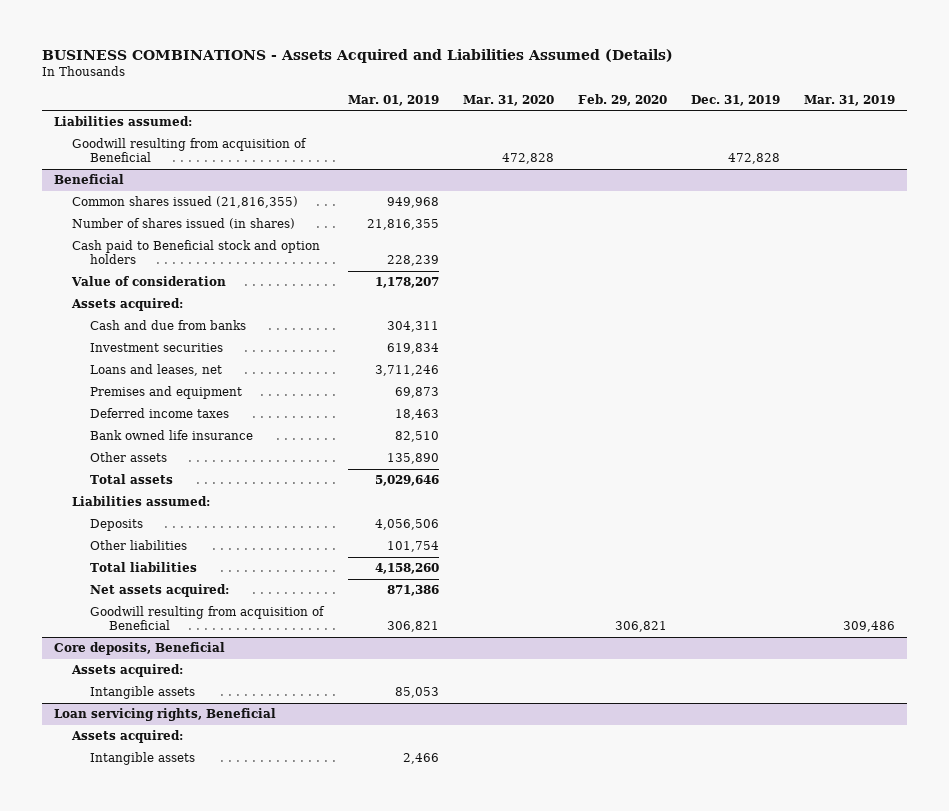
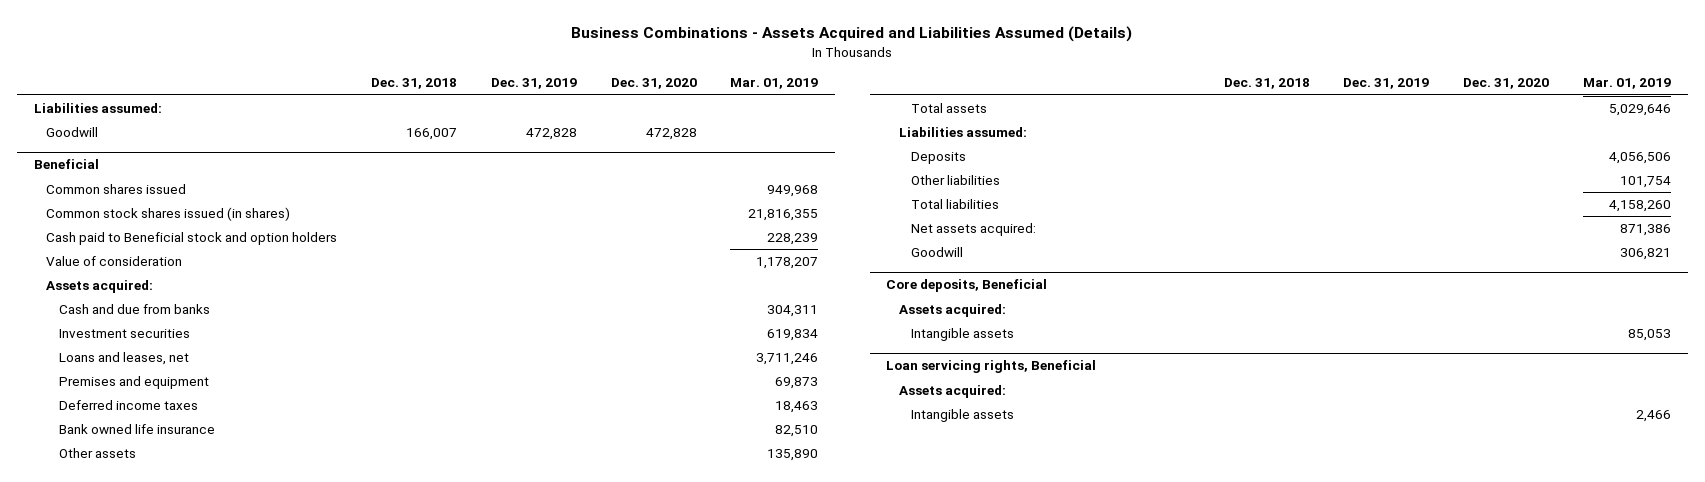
[41,49,673,64] BUSINESS COMBINATIONS - Assets Acquired and Liabilities Assumed (Details) -> [571,26,1133,43] Business Combinations - Assets Acquired and Liabilities Assumed (Details)
[462,94,554,106] Mar. 31, 2020 -> none
[577,93,667,106] Feb. 29, 2020 -> none
[804,94,896,106] Mar. 31, 2019 -> none
none -> [371,78,458,90] Dec. 31, 2018
none -> [610,78,697,90] Dec. 31, 2020
[72,138,308,163] Goodwill resulting from acquisition of Beneficial -> [46,127,99,138] Goodwill
[72,196,299,209] Common shares issued (21,816,355) -> [46,184,187,195] Common shares issued
[72,218,296,230] Number of shares issued (in shares) -> [46,207,291,222] Common stock shares issued (in shares)
[90,606,326,631] Goodwill resulting from acquisition of Beneficial -> [911,247,964,258] Goodwill

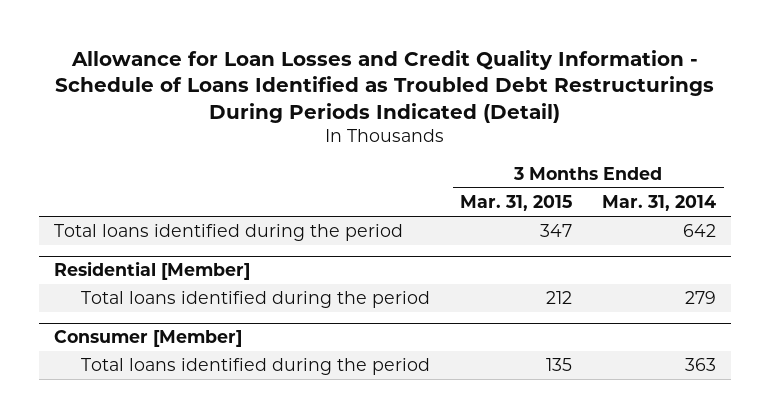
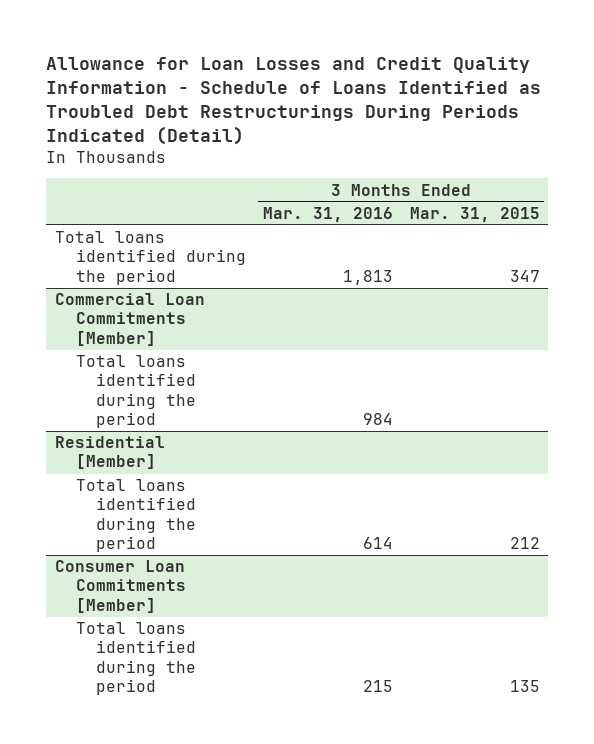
[602,195,717,212] Mar. 31, 2014 -> none
none -> [262,206,393,222] Mar. 31, 2016
none -> [54,293,205,346] Commercial Loan Commitments [Member]
none -> [75,355,197,428] Total loans identified during the period
[53,330,242,348] Consumer [Member] -> [54,560,186,613] Consumer Loan Commitments [Member]

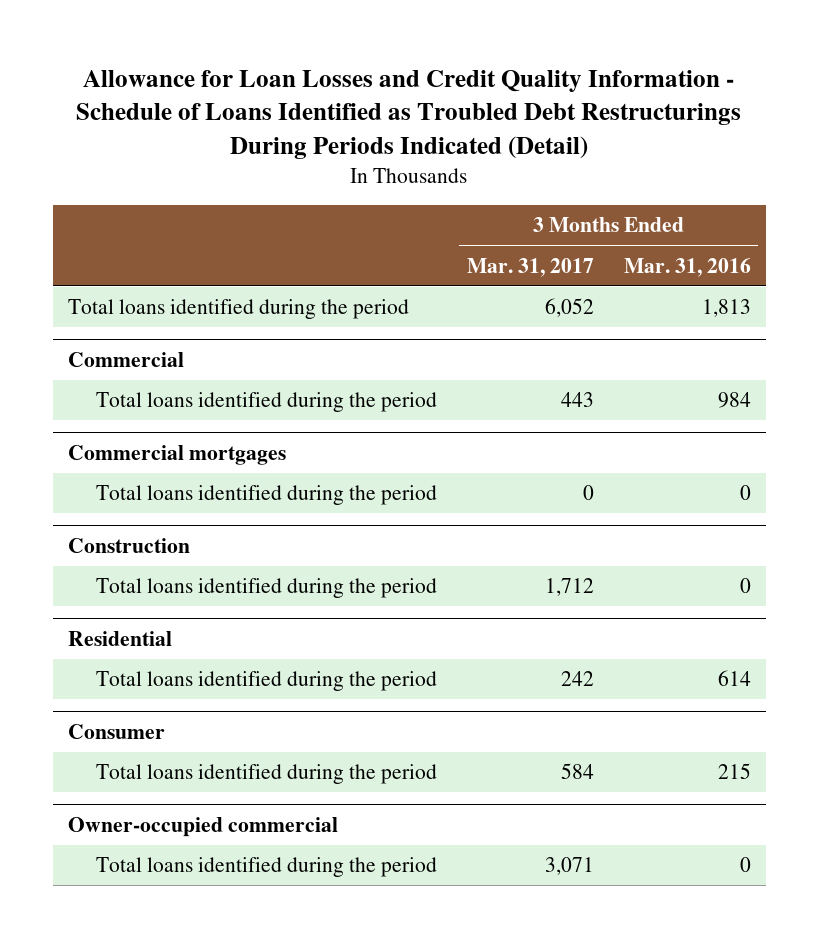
[409,206,540,222] Mar. 31, 2015 -> none
none -> [466,257,594,277] Mar. 31, 2017
[54,293,205,346] Commercial Loan Commitments [Member] -> [67,352,184,368] Commercial
none -> [67,445,286,466] Commercial mortgages
none -> [95,485,437,506] Total loans identified during the period
none -> [67,538,190,554] Construction
none -> [95,578,437,599] Total loans identified during the period
[54,436,165,470] Residential [Member] -> [67,631,172,647] Residential
[54,560,186,613] Consumer Loan Commitments [Member] -> [67,724,165,740] Consumer
none -> [67,817,338,838] Owner-occupied commercial
none -> [95,857,437,878] Total loans identified during the period

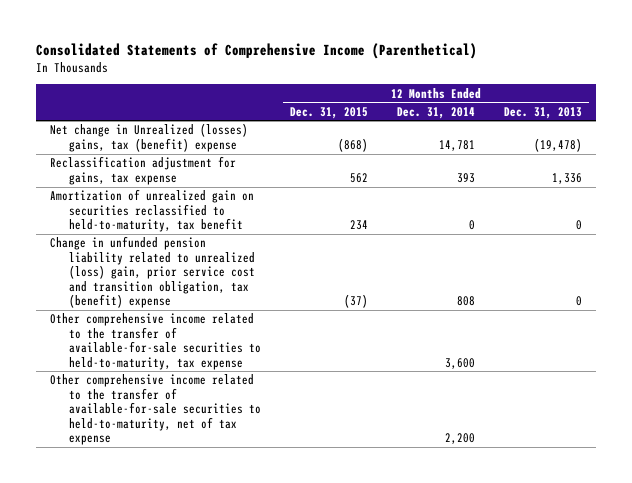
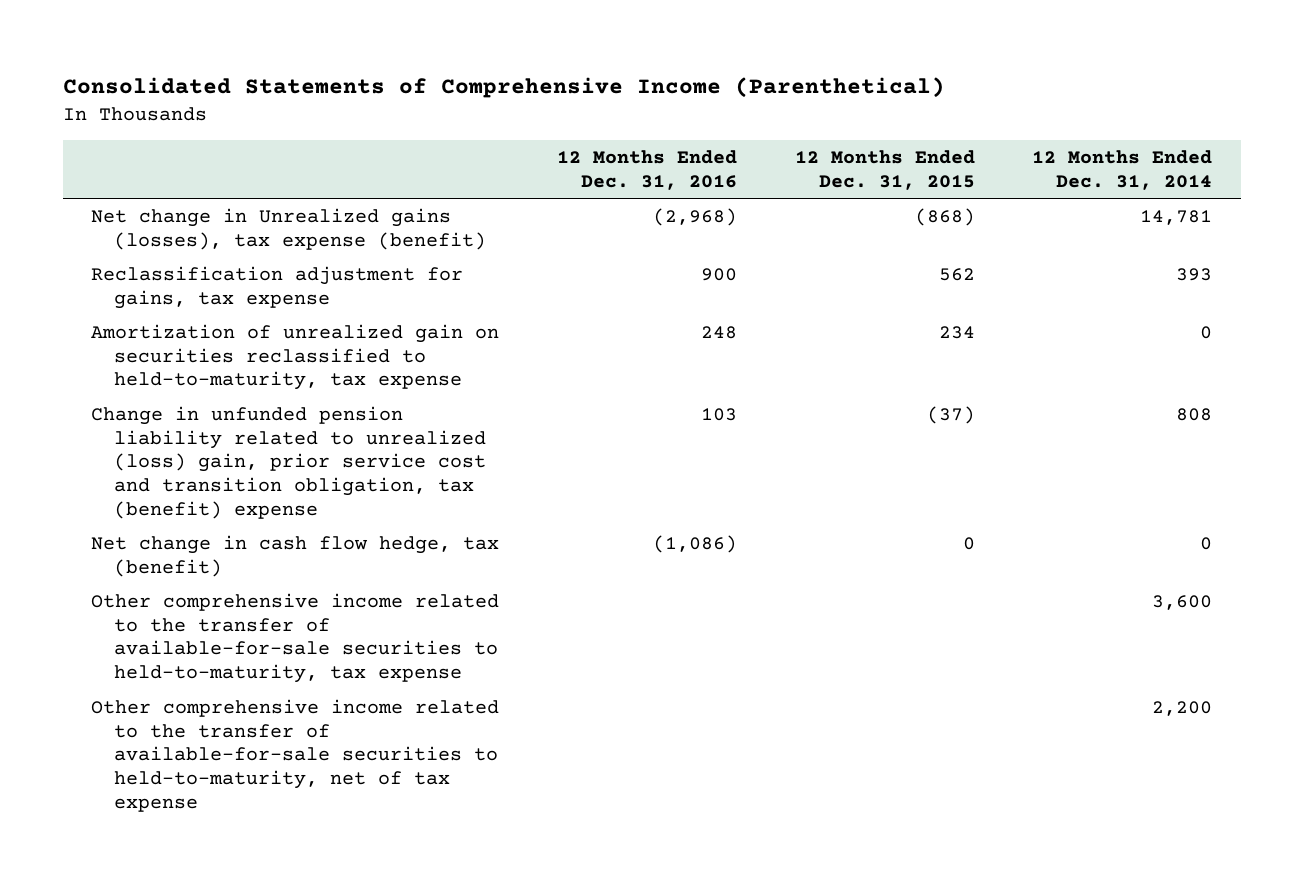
[503,106,582,119] Dec. 31, 2013 -> none
none -> [556,150,737,190] 12 Months Ended Dec. 31, 2016
[50,123,249,152] Net change in Unrealized (losses) gains, tax (benefit) expense -> [91,208,487,250] Net change in Unrealized gains (losses), tax expense (benefit)
[50,189,255,233] Amortization of unrealized gain on securities reclassified to held-to-maturity, tax benefit -> [91,324,500,391] Amortization of unrealized gain on securities reclassified to held-to-maturity, tax expense
none -> [91,535,500,577] Net change in cash flow hedge, tax (benefit)

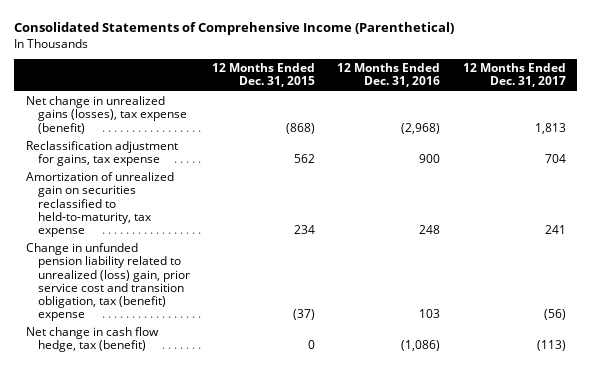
[1032,150,1213,190] 12 Months Ended Dec. 31, 2014 -> none
none -> [462,63,566,88] 12 Months Ended Dec. 31, 2017
[91,208,487,250] Net change in Unrealized gains (losses), tax expense (benefit) -> [25,96,188,134] Net change in unrealized gains (losses), tax expense (benefit)
[91,593,500,684] Other comprehensive income related to the transfer of available-for-sale securities to held-to-maturity, tax expense -> none
[91,699,500,812] Other comprehensive income related to the transfer of available-for-sale securities to held-to-maturity, net of tax expense -> none

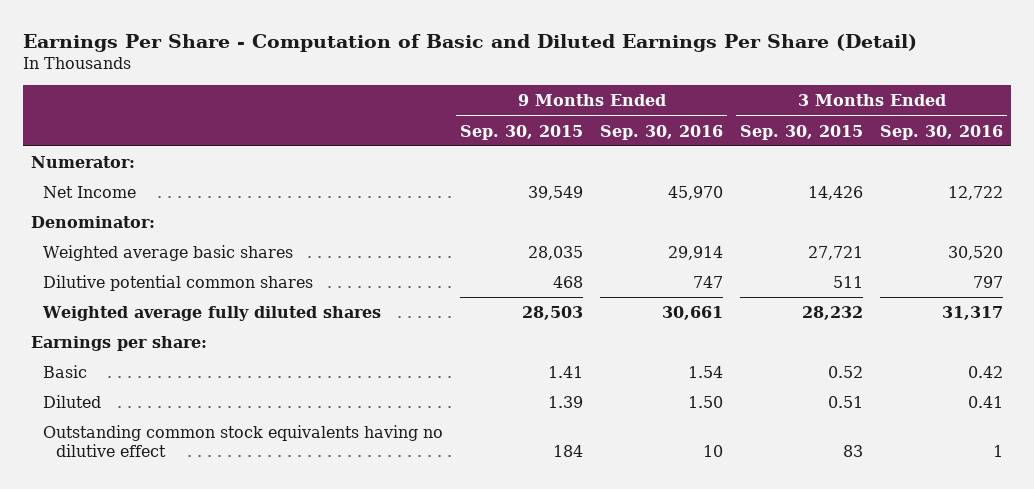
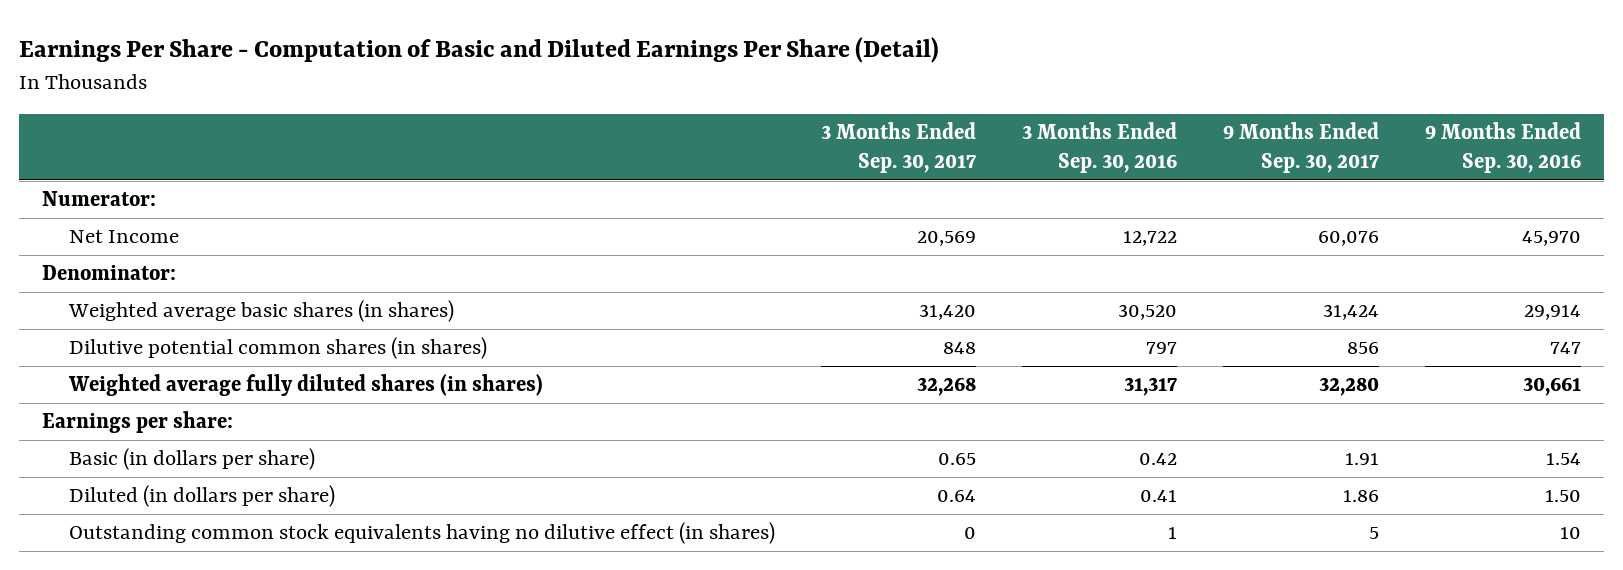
[460,124,584,140] Sep. 30, 2015 -> none
[740,124,864,140] Sep. 30, 2015 -> none
none -> [821,121,977,174] 3 Months Ended Sep. 30, 2017
none -> [1222,121,1379,174] 9 Months Ended Sep. 30, 2017
[43,244,294,261] Weighted average basic shares -> [68,300,455,323] Weighted average basic shares (in shares)
[43,274,314,291] Dilutive potential common shares -> [69,337,488,360] Dilutive potential common shares (in shares)
[42,305,382,321] Weighted average fully diluted shares -> [68,374,544,397] Weighted average fully diluted shares (in shares)
[43,364,88,378] Basic -> [69,448,316,471] Basic (in dollars per share)
[43,394,102,408] Diluted -> [69,485,336,508] Diluted (in dollars per share)
[43,424,444,457] Outstanding common stock equivalents having no dilutive effect -> [69,522,776,545] Outstanding common stock equivalents having no dilutive effect (in shares)

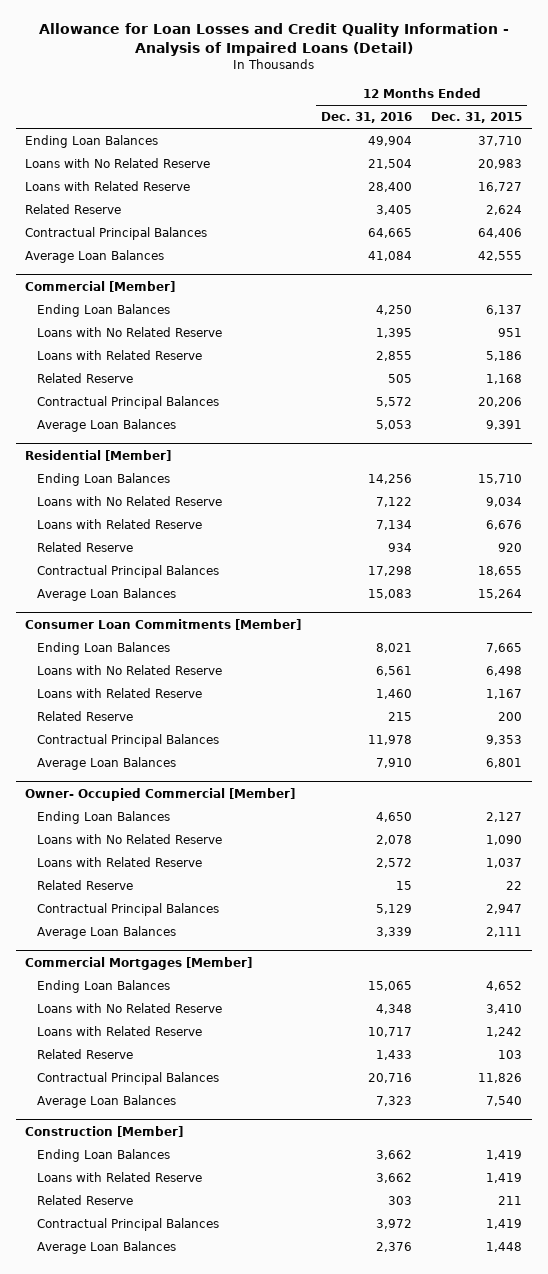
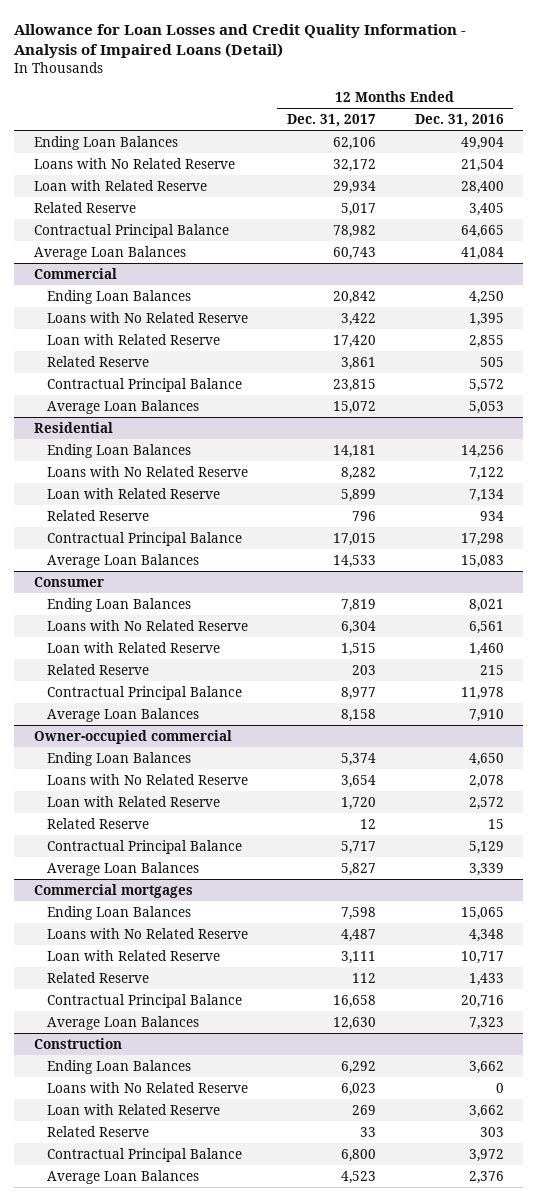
[431,112,523,124] Dec. 31, 2015 -> none
none -> [286,113,376,127] Dec. 31, 2017
[25,181,191,192] Loans with Related Reserve -> [33,179,207,191] Loan with Related Reserve
[25,227,208,241] Contractual Principal Balances -> [33,223,229,238] Contractual Principal Balance
[25,280,176,292] Commercial [Member] -> [33,267,117,279] Commercial
[36,350,202,361] Loans with Related Reserve -> [47,333,221,345] Loan with Related Reserve
[36,396,219,410] Contractual Principal Balances -> [47,377,243,392] Contractual Principal Balance
[25,449,172,461] Residential [Member] -> [33,421,113,433] Residential
[36,519,202,530] Loans with Related Reserve -> [47,487,221,499] Loan with Related Reserve
[36,565,219,579] Contractual Principal Balances -> [47,531,243,546] Contractual Principal Balance
[25,618,302,630] Consumer Loan Commitments [Member] -> [33,576,104,587] Consumer
[36,688,202,699] Loans with Related Reserve -> [47,641,221,653] Loan with Related Reserve
[36,734,219,748] Contractual Principal Balances -> [47,685,243,700] Contractual Principal Balance
[25,787,296,801] Owner- Occupied Commercial [Member] -> [33,729,232,744] Owner-occupied commercial
[36,857,202,868] Loans with Related Reserve -> [47,795,221,807] Loan with Related Reserve
[36,903,219,917] Contractual Principal Balances -> [47,839,243,854] Contractual Principal Balance
[25,956,253,970] Commercial Mortgages [Member] -> [33,883,193,898] Commercial mortgages
[36,1026,202,1037] Loans with Related Reserve -> [47,949,221,961] Loan with Related Reserve
[36,1072,219,1086] Contractual Principal Balances -> [47,993,243,1008] Contractual Principal Balance
[25,1125,184,1137] Construction [Member] -> [33,1037,122,1049] Construction
none -> [47,1081,249,1093] Loans with No Related Reserve
[36,1172,202,1183] Loans with Related Reserve -> [47,1103,221,1115] Loan with Related Reserve
[36,1218,219,1232] Contractual Principal Balances -> [47,1147,243,1162] Contractual Principal Balance

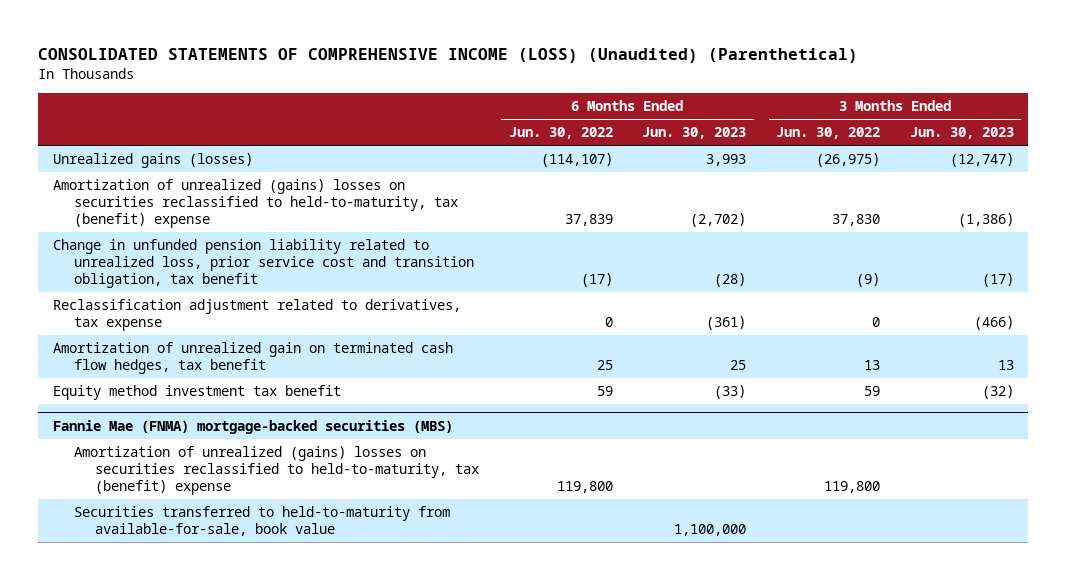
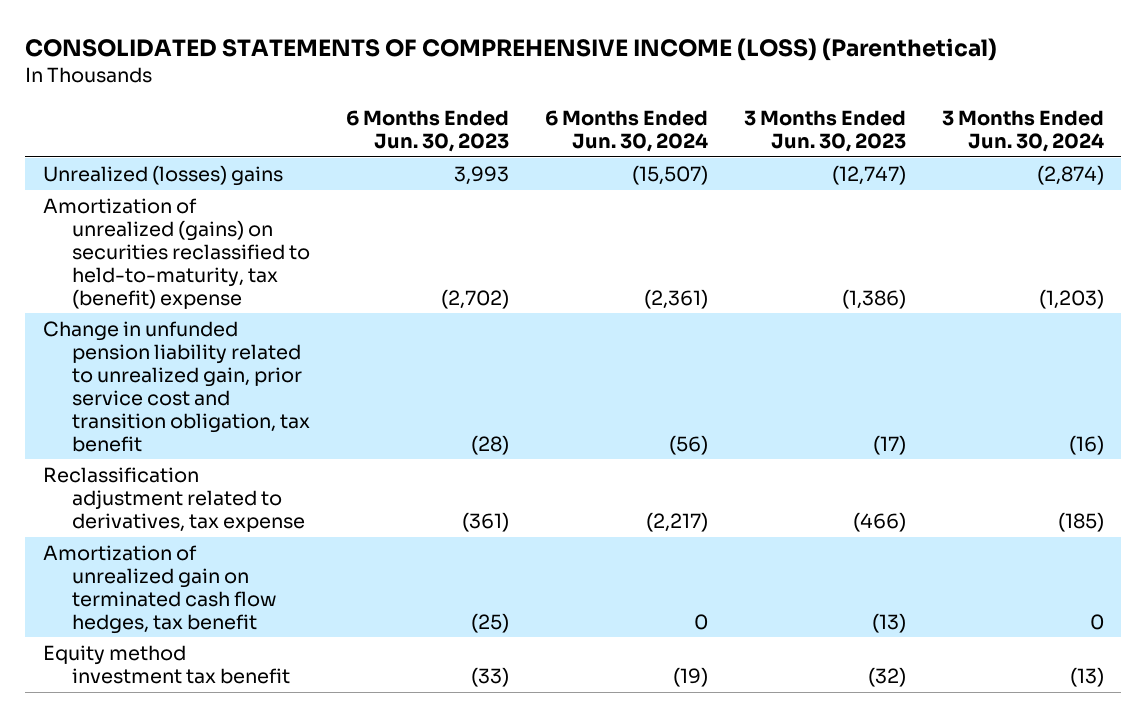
[37,47,858,63] CONSOLIDATED STATEMENTS OF COMPREHENSIVE INCOME (LOSS) (Unaudited) (Parenthetical) -> [25,37,998,61] CONSOLIDATED STATEMENTS OF COMPREHENSIVE INCOME (LOSS) (Parenthetical)
[508,127,613,140] Jun. 30, 2022 -> none
[775,127,880,140] Jun. 30, 2022 -> none
none -> [544,110,708,153] 6 Months Ended Jun. 30, 2024
none -> [941,110,1104,153] 3 Months Ended Jun. 30, 2024
[52,153,253,169] Unrealized gains (losses) -> [43,165,284,187] Unrealized (losses) gains
[52,179,458,228] Amortization of unrealized (gains) losses on securities reclassified to held-to-maturity, tax (benefit) expense -> [43,198,310,309] Amortization of unrealized (gains) on securities reclassified to held-to-maturity, tax (benefit) expense
[52,239,474,288] Change in unfunded pension liability related to unrealized loss, prior service cost and transition obligation, tax benefit -> [43,321,310,452] Change in unfunded pension liability related to unrealized gain, prior service cost and transition obligation, tax benefit
[730,359,747,370] 25 -> [470,612,509,633] (25)
[997,359,1014,370] 13 -> [871,612,906,633] (13)
[52,419,453,434] Fannie Mae (FNMA) mortgage-backed securities (MBS) -> none
[73,446,479,495] Amortization of unrealized (gains) losses on securities reclassified to held-to-maturity, tax (benefit) expense -> none
[73,506,450,536] Securities transferred to held-to-maturity from available-for-sale, book value -> none

